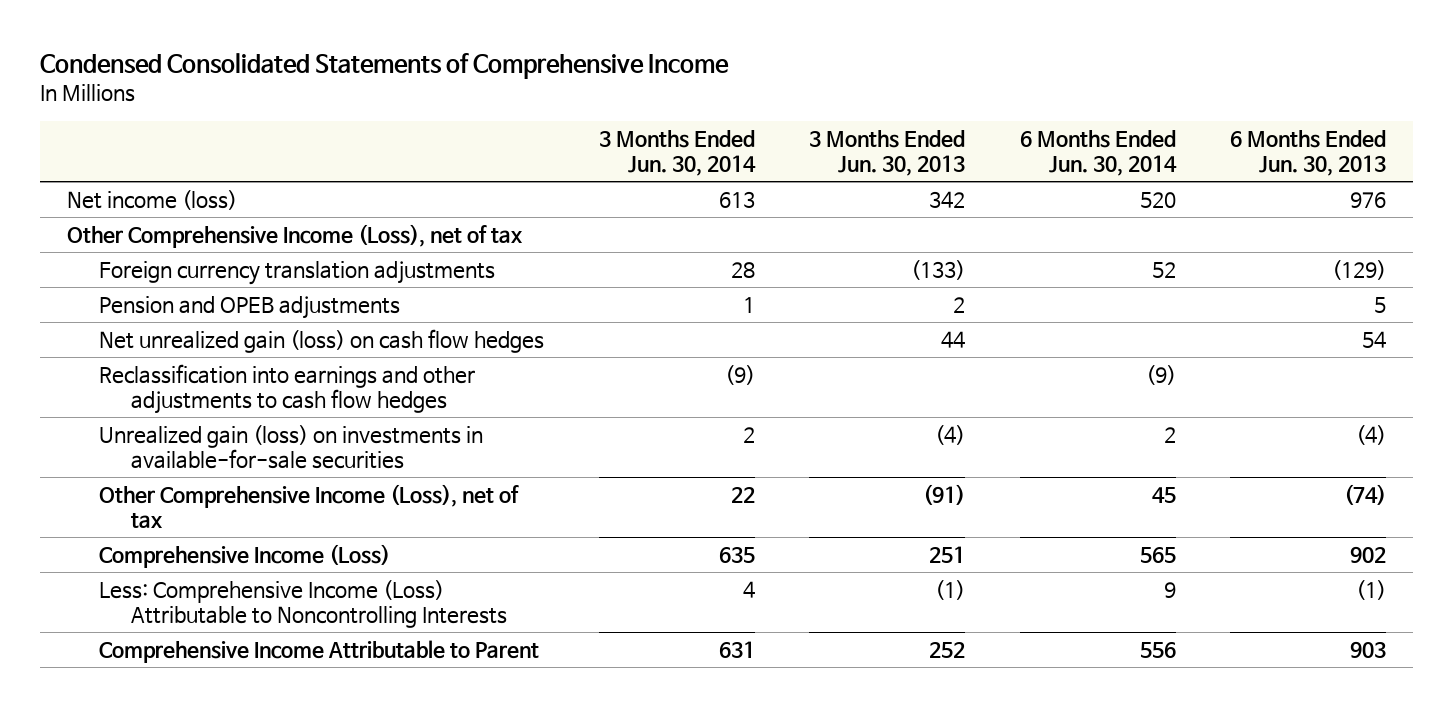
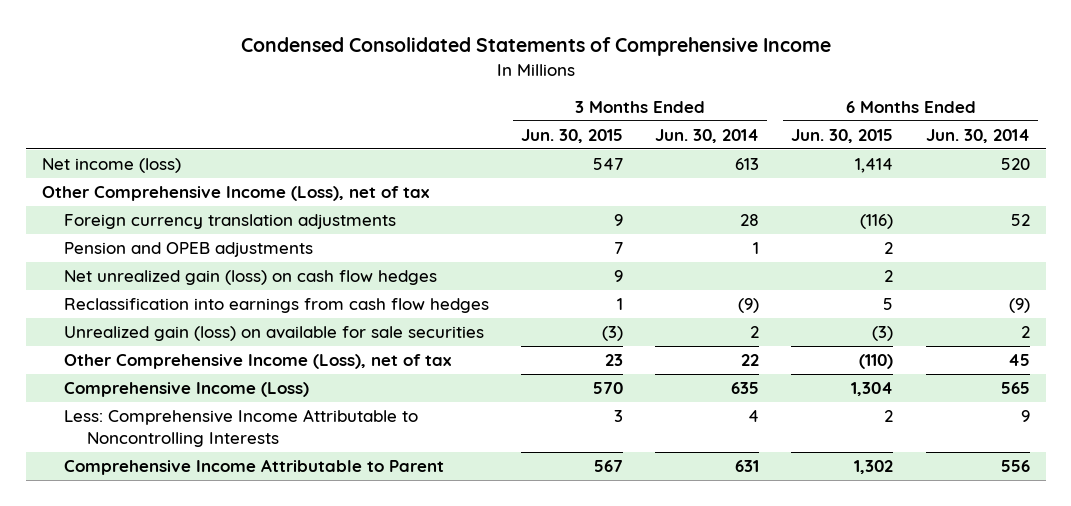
[809,130,966,177] 3 Months Ended Jun. 30, 2013 -> none
[1230,130,1387,177] 6 Months Ended Jun. 30, 2013 -> none
none -> [521,128,624,143] Jun. 30, 2015
none -> [791,128,894,143] Jun. 30, 2015
[99,363,476,415] Reclassification into earnings and other adjustments to cash flow hedges -> [64,298,490,314] Reclassification into earnings from cash flow hedges
[99,424,484,470] Unrealized gain (loss) on investments in available-for-sale securities -> [64,326,485,342] Unrealized gain (loss) on available for sale securities
[99,579,508,629] Less: Comprehensive Income (Loss) Attributable to Noncontrolling Interests -> [64,409,419,448] Less: Comprehensive Income Attributable to Noncontrolling Interests

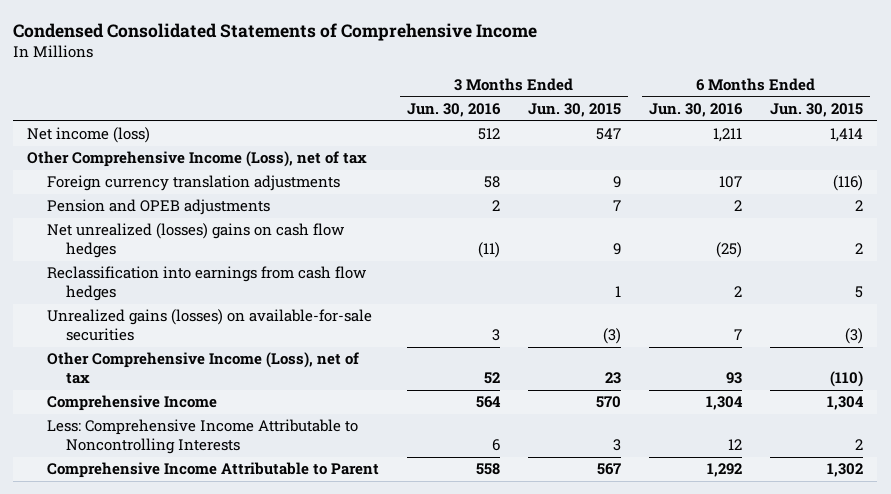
[655,128,760,143] Jun. 30, 2014 -> none
[925,128,1030,143] Jun. 30, 2014 -> none
none -> [406,103,501,118] Jun. 30, 2016
none -> [649,103,744,118] Jun. 30, 2016
[64,270,438,286] Net unrealized gain (loss) on cash flow hedges -> [46,223,344,259] Net unrealized (losses) gains on cash flow hedges
[64,326,485,342] Unrealized gain (loss) on available for sale securities -> [46,309,372,342] Unrealized gains (losses) on available-for-sale securities
[64,382,310,398] Comprehensive Income (Loss) -> [46,395,217,412] Comprehensive Income

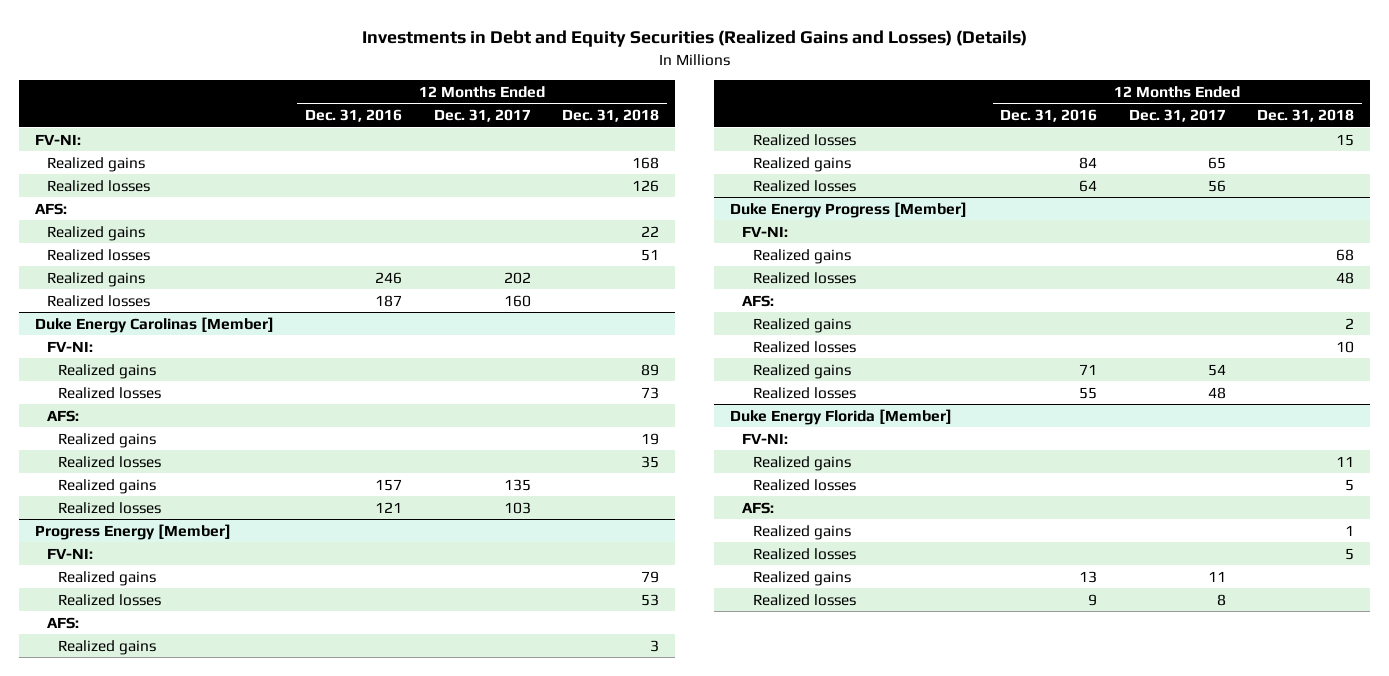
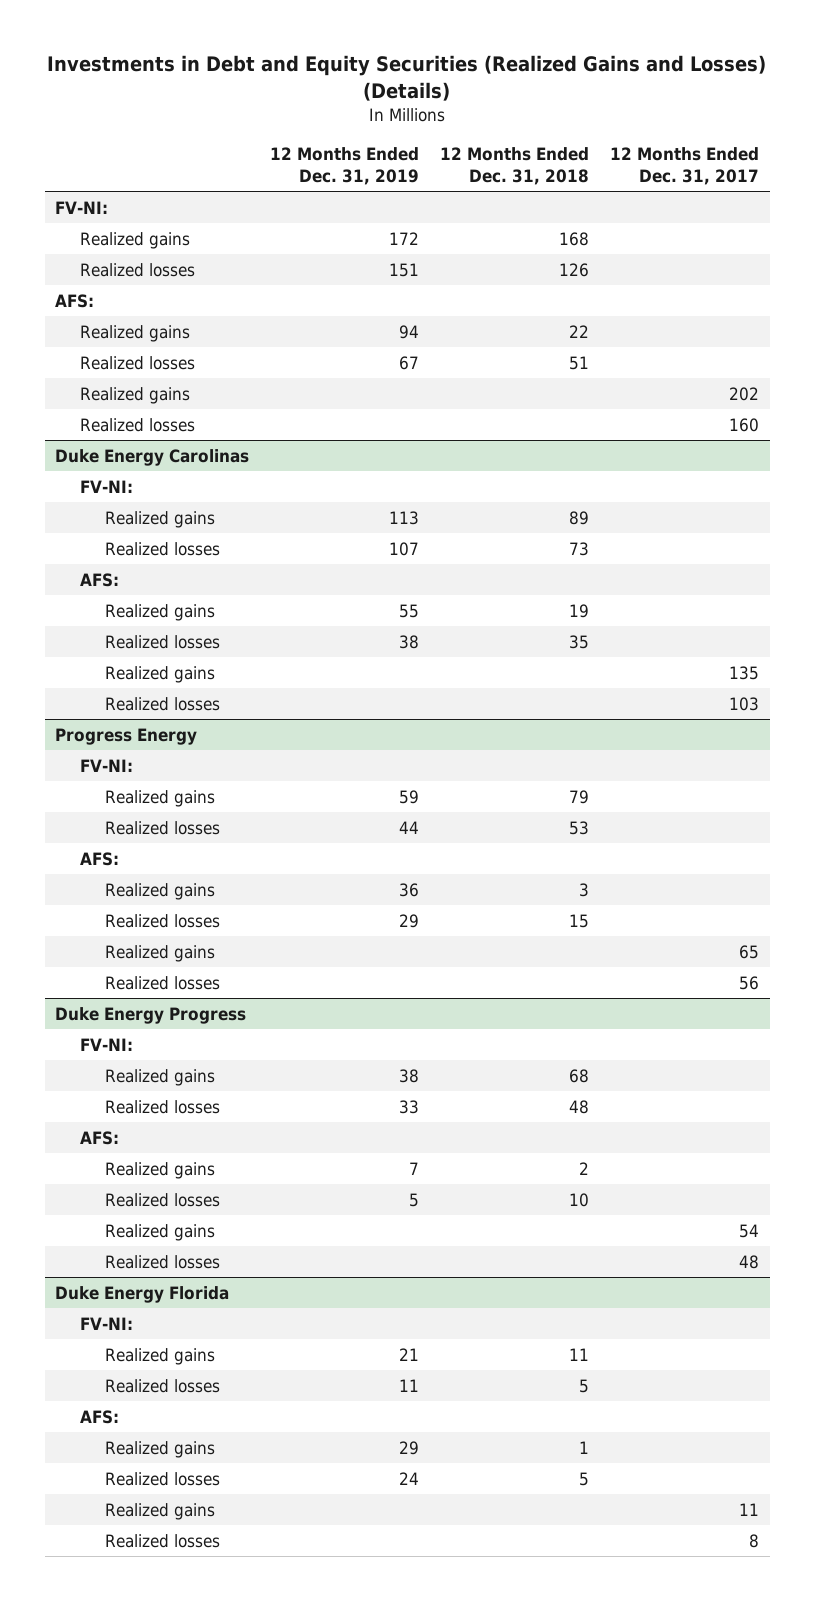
[305,109,403,123] Dec. 31, 2016 -> none
none -> [270,147,420,186] 12 Months Ended Dec. 31, 2019
[34,316,274,333] Duke Energy Carolinas [Member] -> [55,448,250,466] Duke Energy Carolinas
[34,523,231,540] Progress Energy [Member] -> [55,727,198,745] Progress Energy
[729,201,967,218] Duke Energy Progress [Member] -> [55,1006,247,1024] Duke Energy Progress
[729,408,952,425] Duke Energy Florida [Member] -> [55,1285,230,1303] Duke Energy Florida

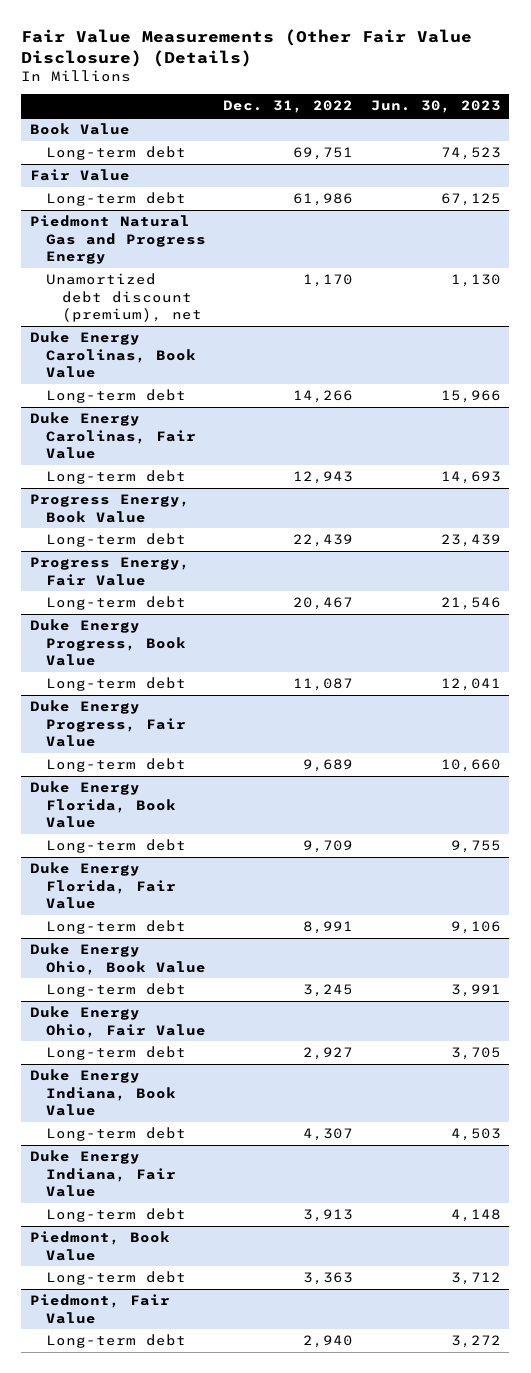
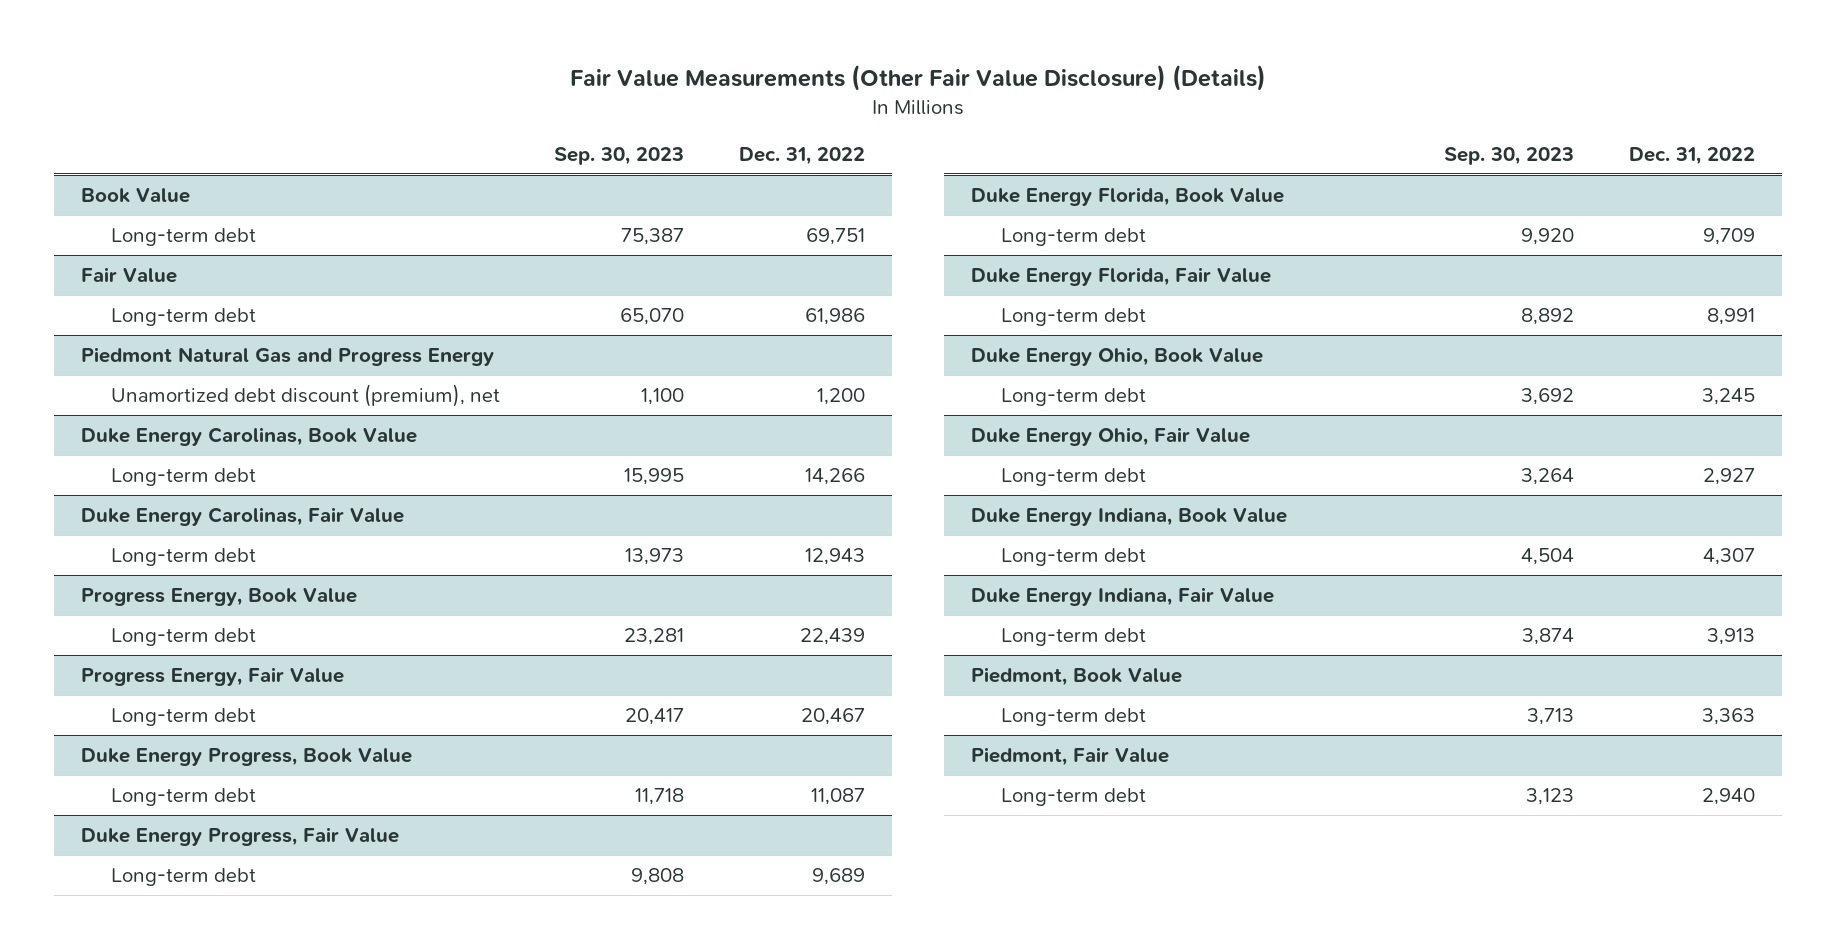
[370,100,501,114] Jun. 30, 2023 -> none
none -> [554,147,685,166] Sep. 30, 2023
[303,274,354,288] 1,170 -> [816,387,865,405] 1,200

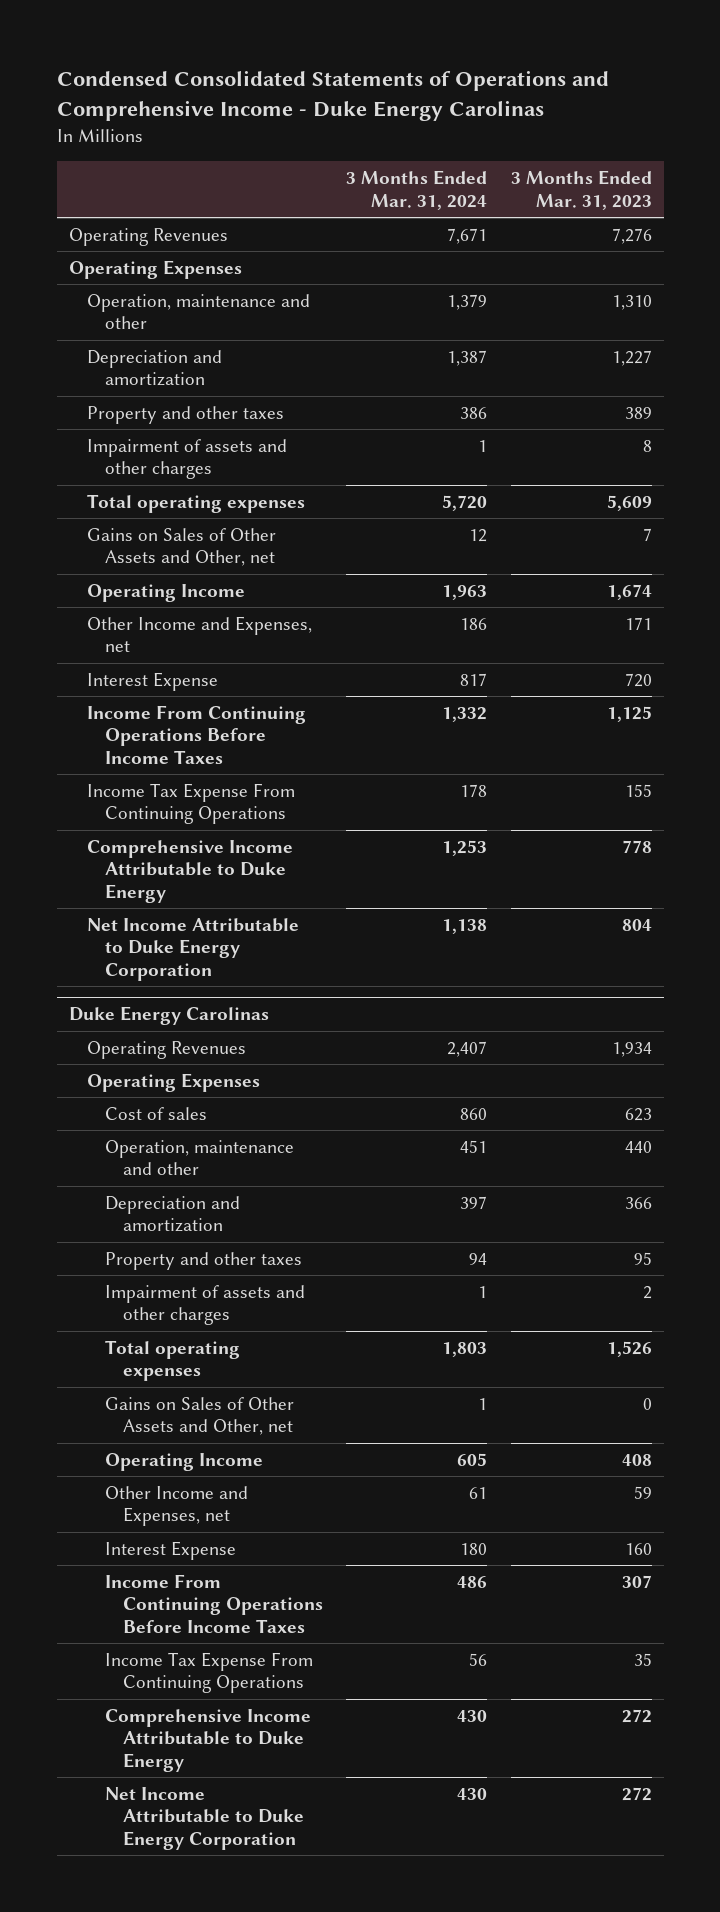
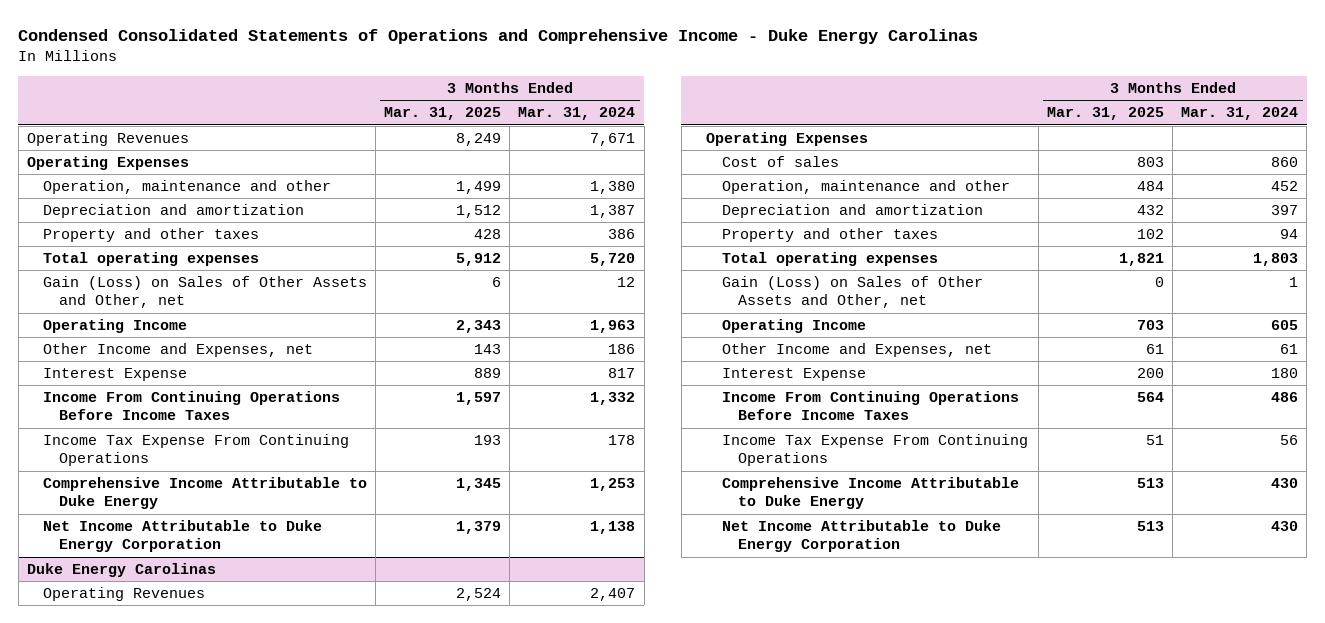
[510,170,652,210] 3 Months Ended Mar. 31, 2023 -> none
none -> [384,107,502,121] Mar. 31, 2025
[447,293,488,310] 1,379 -> [590,181,636,195] 1,380
[86,438,287,480] Impairment of assets and other charges -> none
[86,527,276,567] Gains on Sales of Other Assets and Other, net -> [42,276,367,309] Gain (Loss) on Sales of Other Assets and Other, net
[460,1139,488,1153] 451 -> [1271,181,1299,192] 452
[104,1284,305,1326] Impairment of assets and other charges -> none
[104,1396,294,1436] Gains on Sales of Other Assets and Other, net -> [721,276,983,309] Gain (Loss) on Sales of Other Assets and Other, net

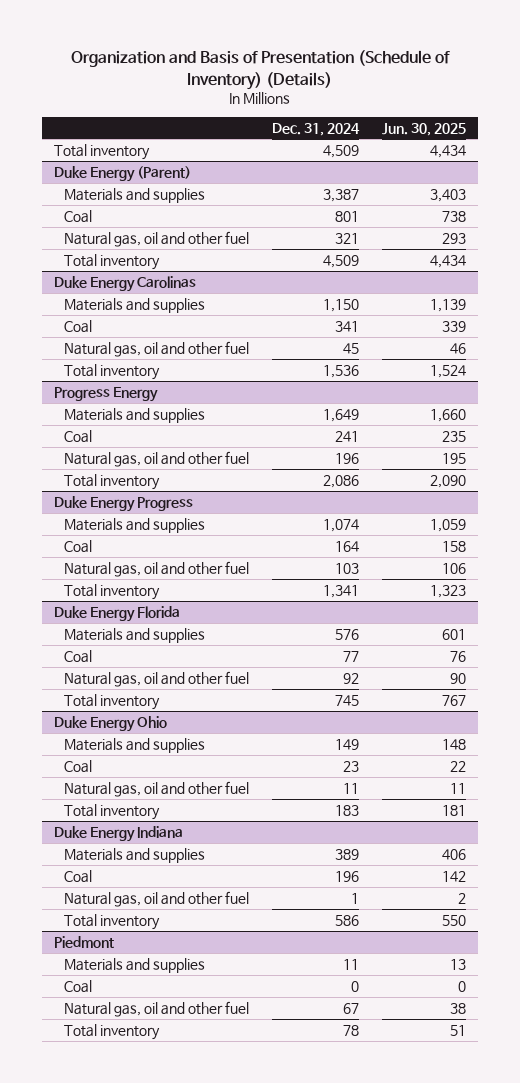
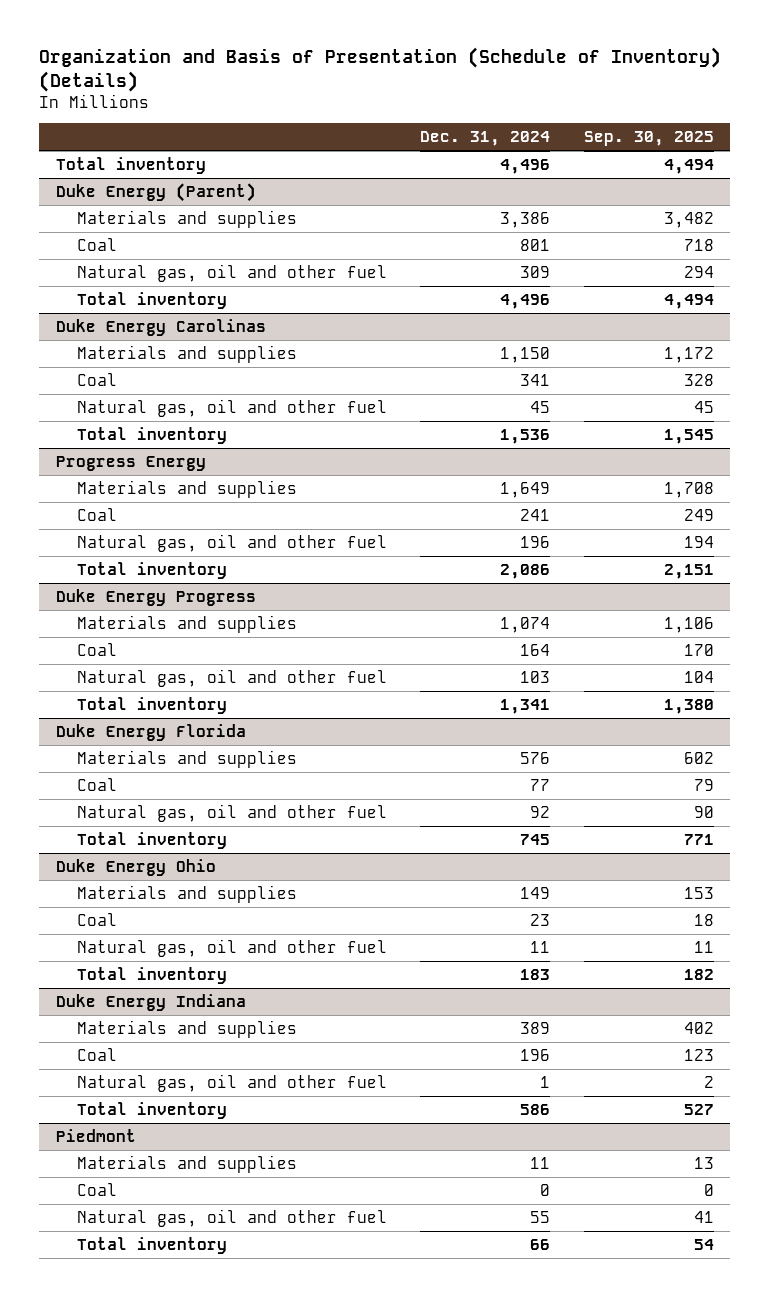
[382,122,467,136] Jun. 30, 2025 -> none
none -> [583,131,714,147] Sep. 30, 2025
[323,144,360,158] 4,509 -> [500,158,551,174] 4,496
[323,188,360,202] 3,387 -> [500,211,551,228] 3,386
[335,232,360,244] 321 -> [520,265,551,278] 309
[323,254,360,268] 4,509 -> [500,293,551,309] 4,496
[343,1002,360,1014] 67 -> [530,1210,551,1223] 55
[343,1024,360,1036] 78 -> [530,1238,551,1250] 66

